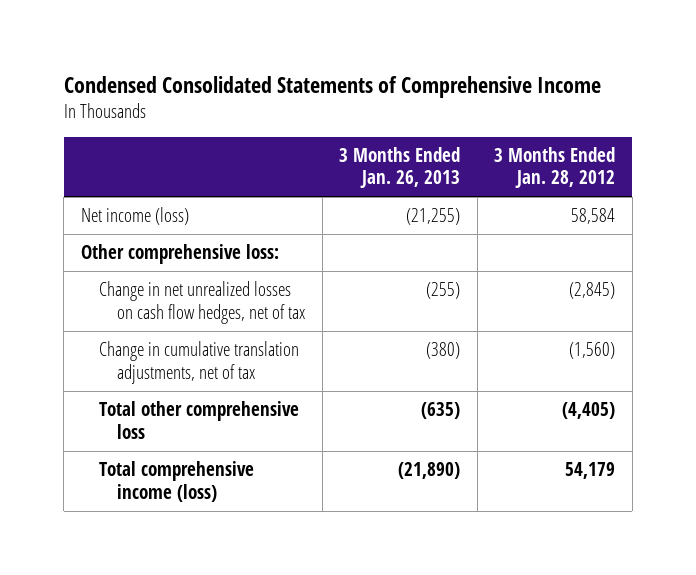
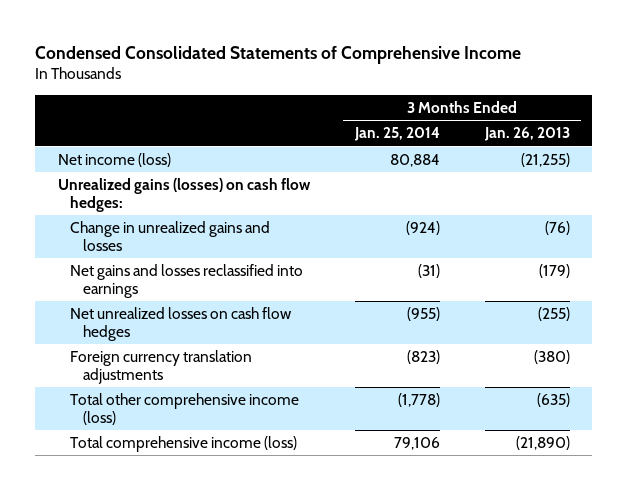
[494,146,616,189] 3 Months Ended Jan. 28, 2012 -> none
none -> [353,127,440,142] Jan. 25, 2014
[80,244,279,265] Other comprehensive loss: -> none
none -> [57,178,311,213] Unrealized gains (losses) on cash flow hedges:
none -> [70,221,271,252] Change in unrealized gains and losses
none -> [70,264,304,299] Net gains and losses reclassified into earnings
[98,281,305,324] Change in net unrealized losses on cash flow hedges, net of tax -> [70,307,293,342] Net unrealized losses on cash flow hedges
[98,341,299,384] Change in cumulative translation adjustments, net of tax -> [70,350,253,385] Foreign currency translation adjustments
[98,401,299,439] Total other comprehensive loss -> [70,393,300,426] Total other comprehensive income (loss)

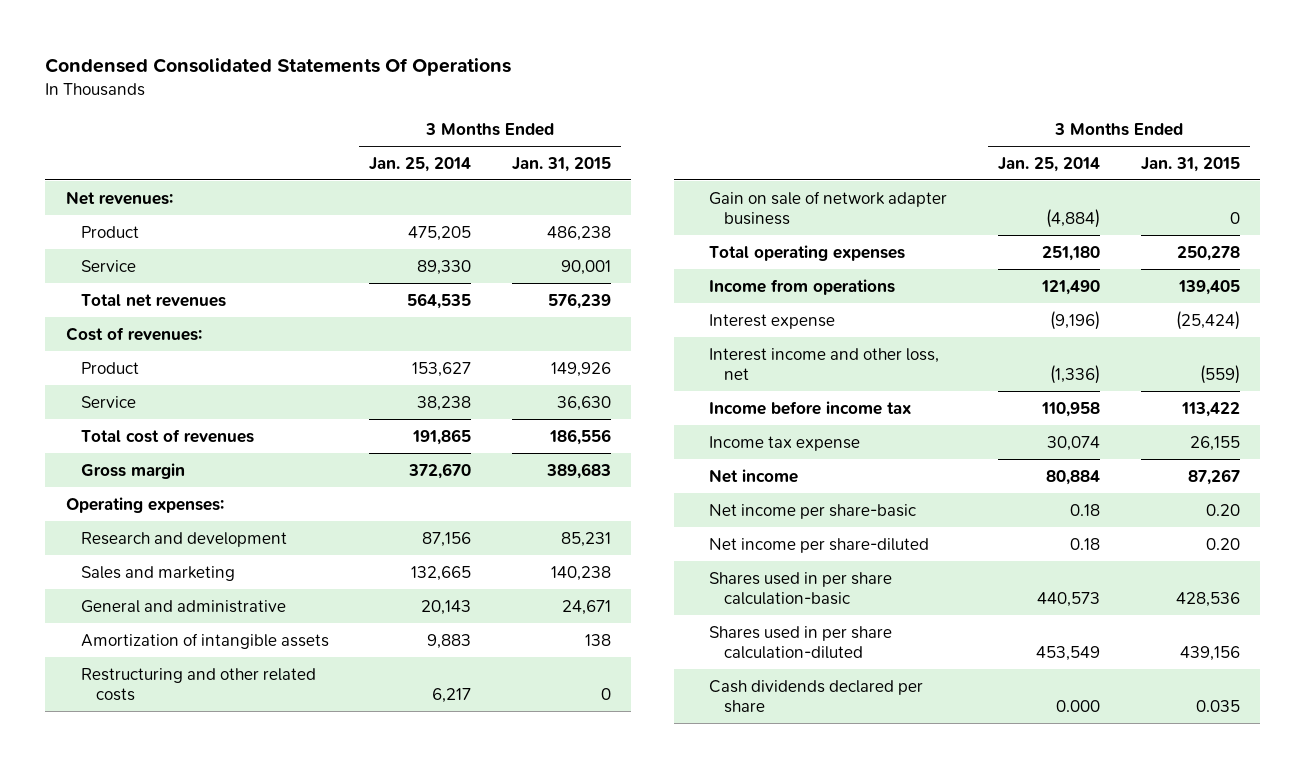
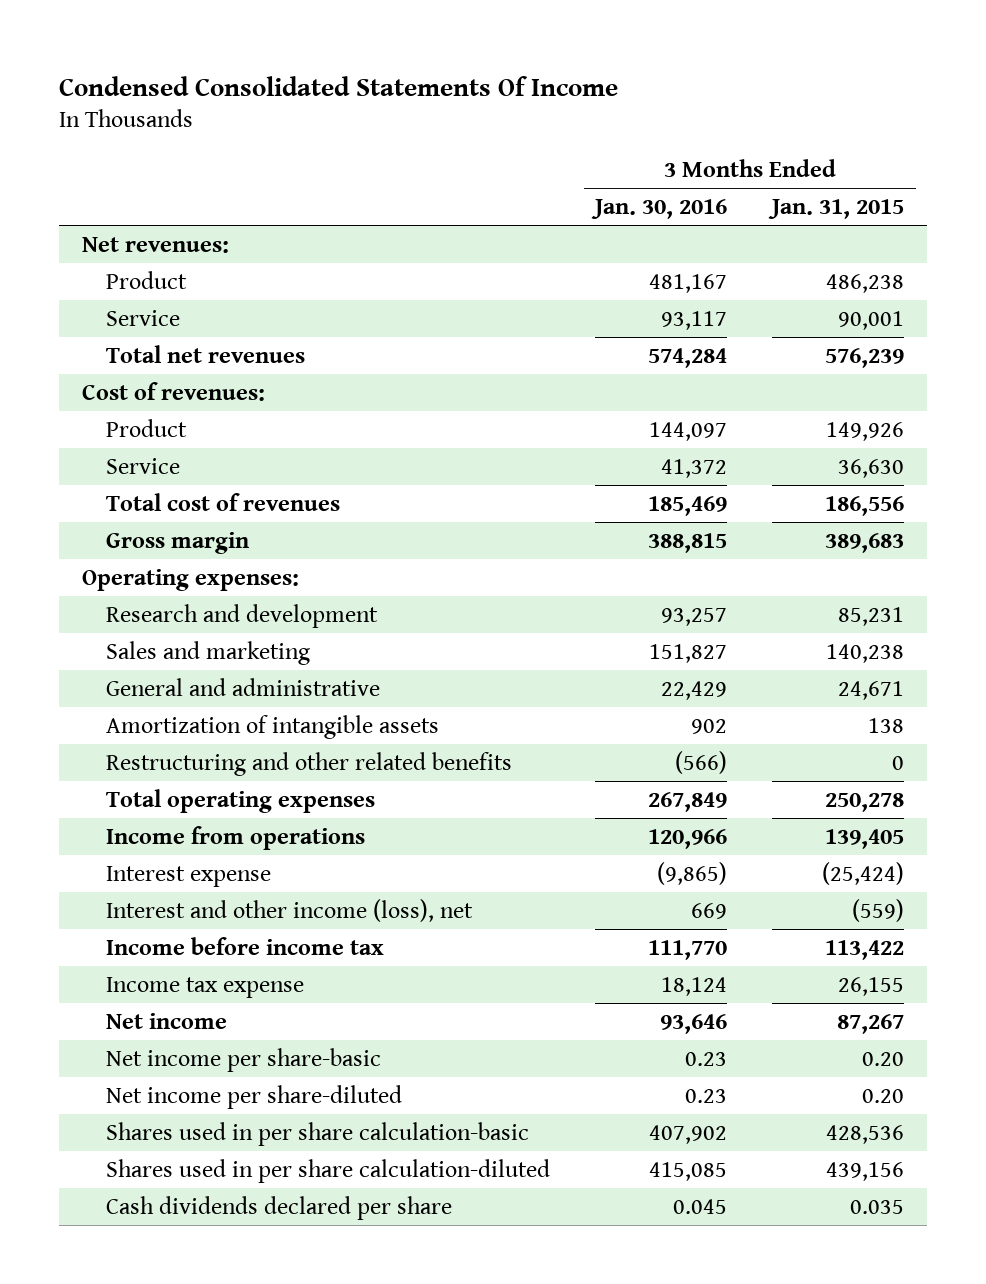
[45,57,512,76] Condensed Consolidated Statements Of Operations -> [59,75,619,96] Condensed Consolidated Statements Of Income
[369,156,472,172] Jan. 25, 2014 -> none
none -> [590,198,727,219] Jan. 30, 2016
[709,190,948,226] Gain on sale of network adapter business -> none
[80,667,316,702] Restructuring and other related costs -> [105,751,512,776] Restructuring and other related benefits
[709,347,940,381] Interest income and other loss, net -> [105,898,473,922] Interest and other income (loss), net

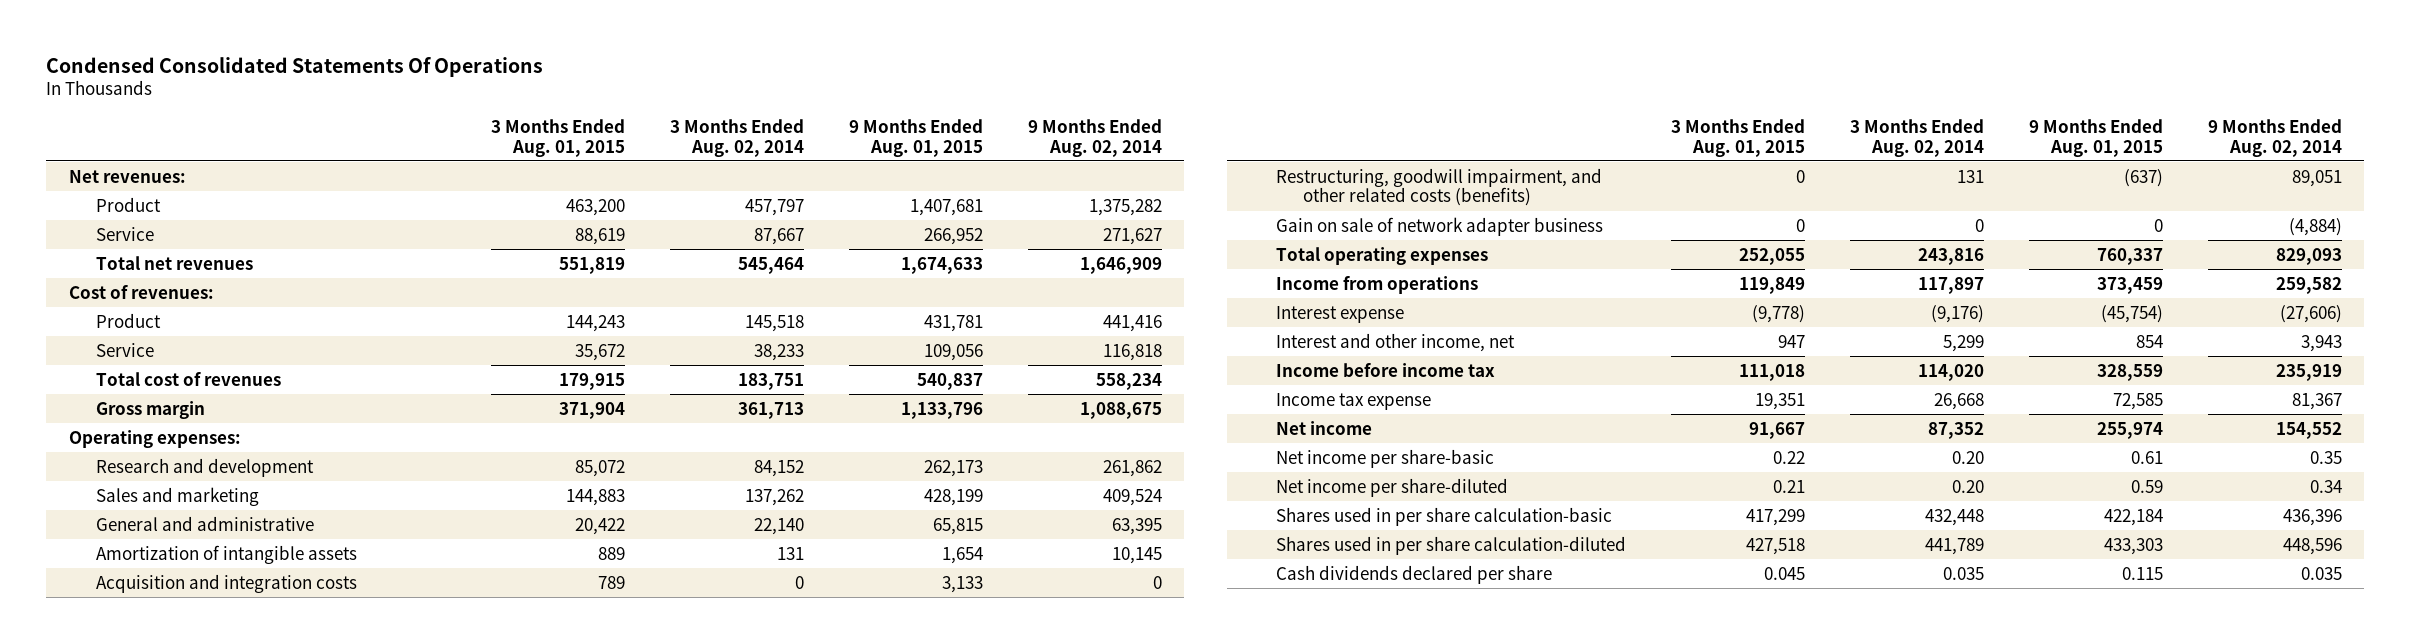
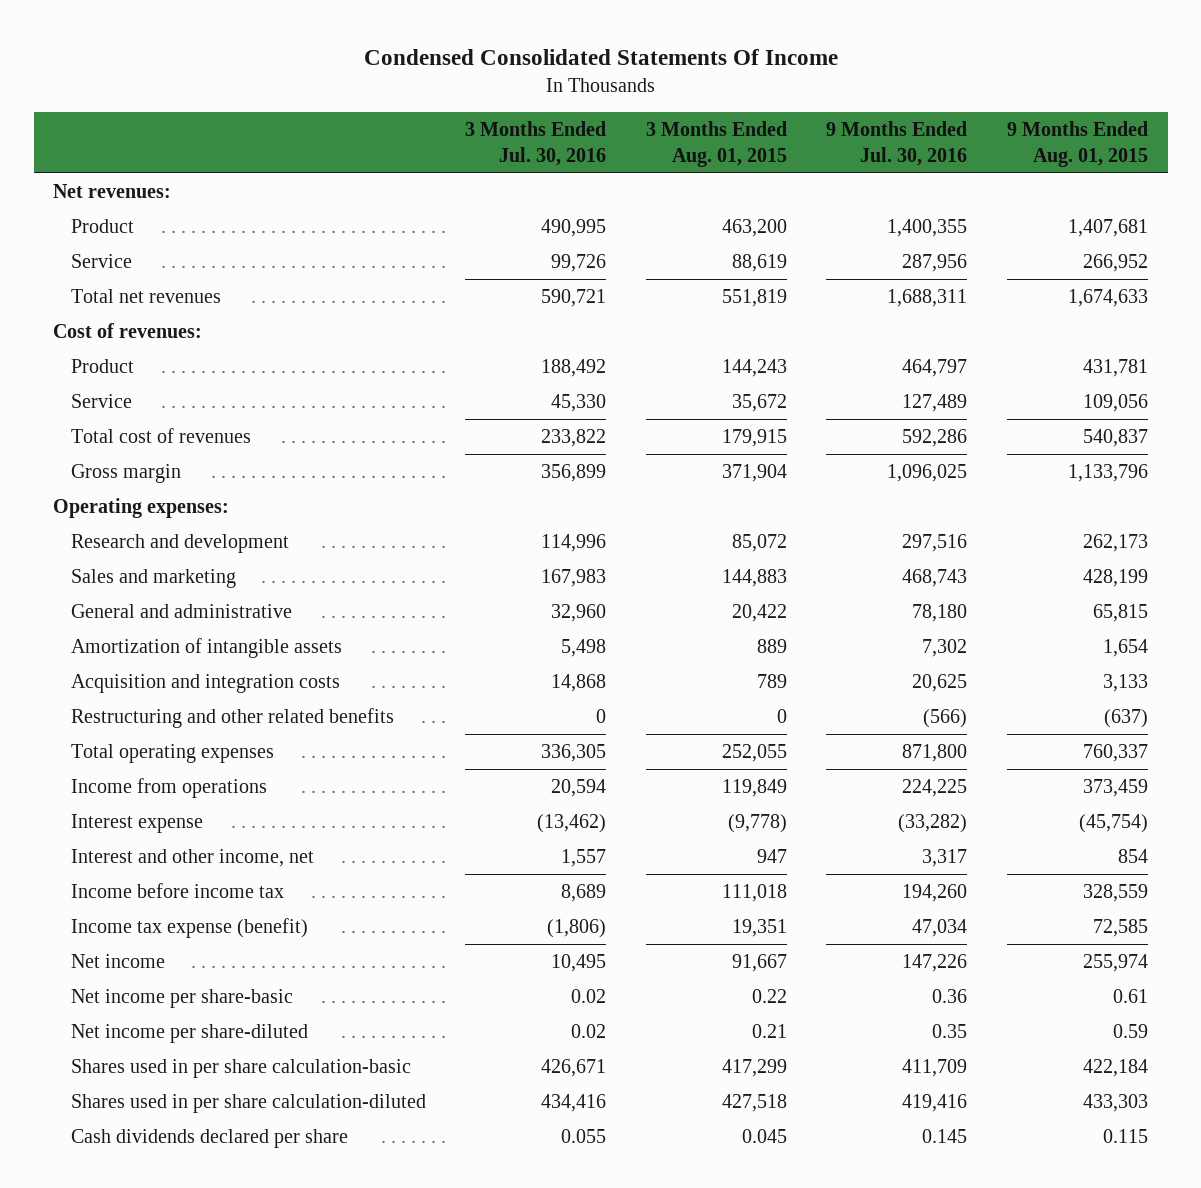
[46,56,544,77] Condensed Consolidated Statements Of Operations -> [363,49,838,66] Condensed Consolidated Statements Of Income
[669,118,804,157] 3 Months Ended Aug. 02, 2014 -> none
[1027,118,1162,157] 9 Months Ended Aug. 02, 2014 -> none
none -> [465,121,607,167] 3 Months Ended Jul. 30, 2016
none -> [826,121,968,167] 9 Months Ended Jul. 30, 2016
[1275,216,1603,236] Gain on sale of network adapter business -> none
[1275,167,1602,207] Restructuring, goodwill impairment, and other related costs (benefits) -> [70,707,394,728] Restructuring and other related benefits
[1275,392,1431,410] Income tax expense -> [70,917,308,938] Income tax expense (benefit)

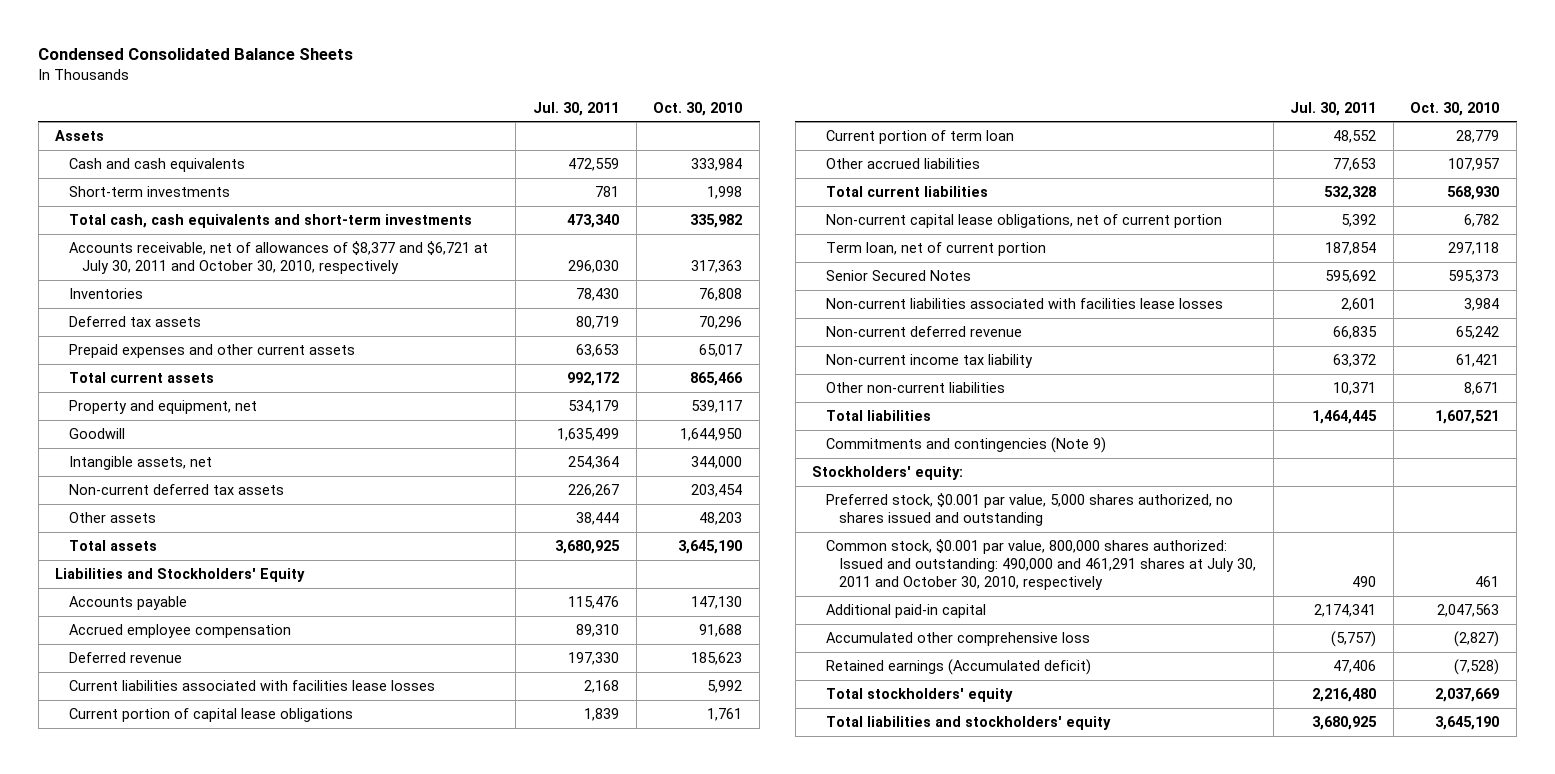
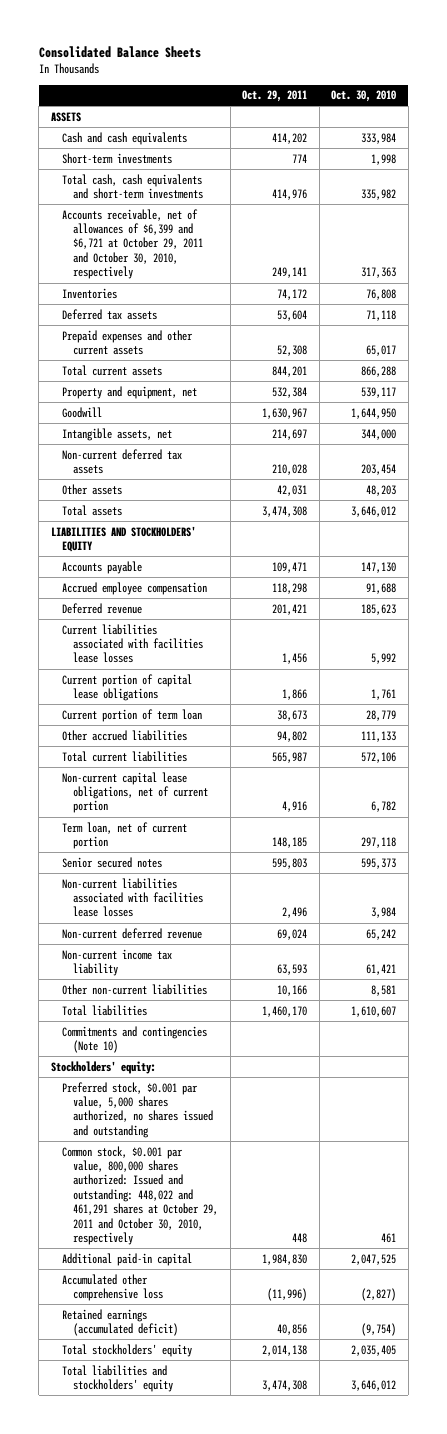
[38,48,354,61] Condensed Consolidated Balance Sheets -> [38,46,201,59] Consolidated Balance Sheets
[533,101,620,116] Jul. 30, 2011 -> none
none -> [242,90,308,103] Oct. 29, 2011
[55,129,105,141] Assets -> [50,111,81,122] ASSETS
[68,240,488,274] Accounts receivable, net of allowances of $8,377 and $6,721 at July 30, 2011 and October 30, 2010, respectively -> [62,208,204,280] Accounts receivable, net of allowances of $6,399 and $6,721 at October 29, 2011 and October 30, 2010, respectively
[699,315,743,329] 70,296 -> [366,309,397,321] 71,118
[690,371,744,386] 865,466 -> [361,365,397,377] 866,288
[678,539,743,554] 3,645,190 -> [351,505,397,517] 3,646,012
[55,567,306,582] Liabilities and Stockholders' Equity -> [50,525,196,552] LIABILITIES AND STOCKHOLDERS' EQUITY
[1448,157,1500,171] 107,957 -> [361,730,397,742] 111,133
[1447,185,1500,200] 568,930 -> [361,751,397,763] 572,106
[825,269,971,281] Senior Secured Notes -> [62,856,163,868] Senior secured notes
[1464,381,1500,395] 8,671 -> [371,984,397,996] 8,581
[1435,409,1500,424] 1,607,521 -> [351,1005,397,1017] 1,610,607
[825,436,1106,453] Commitments and contingencies (Note 9) -> [62,1025,208,1053] Commitments and contingencies (Note 10)
[825,538,1256,590] Common stock, $0.001 par value, 800,000 shares authorized: Issued and outstanding: 490,000 and 461,291 shares at July 30, 2011 and October 30, 2010, respectively -> [62,1145,219,1246] Common stock, $0.001 par value, 800,000 shares authorized: Issued and outstanding: 448,022 and 461,291 shares at October 29, 2011 and October 30, 2010, respectively
[1437,603,1500,617] 2,047,563 -> [351,1253,397,1265] 2,047,525
[825,658,1091,675] Retained earnings (Accumulated deficit) -> [62,1308,179,1336] Retained earnings (accumulated deficit)
[1454,658,1500,675] (7,528) -> [361,1322,397,1336] (9,754)
[1435,687,1500,702] 2,037,669 -> [351,1344,397,1356] 2,035,405
[1435,715,1500,730] 3,645,190 -> [351,1379,397,1391] 3,646,012

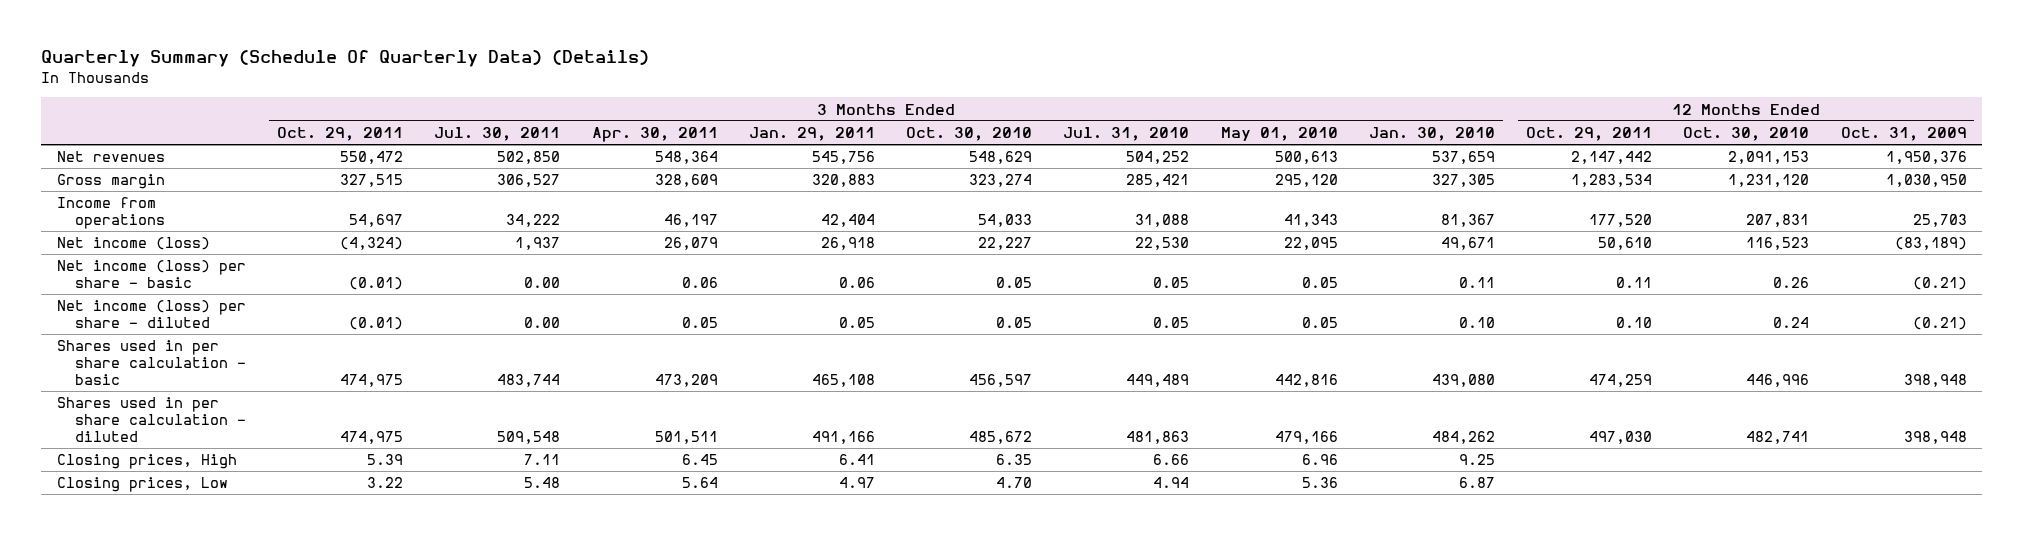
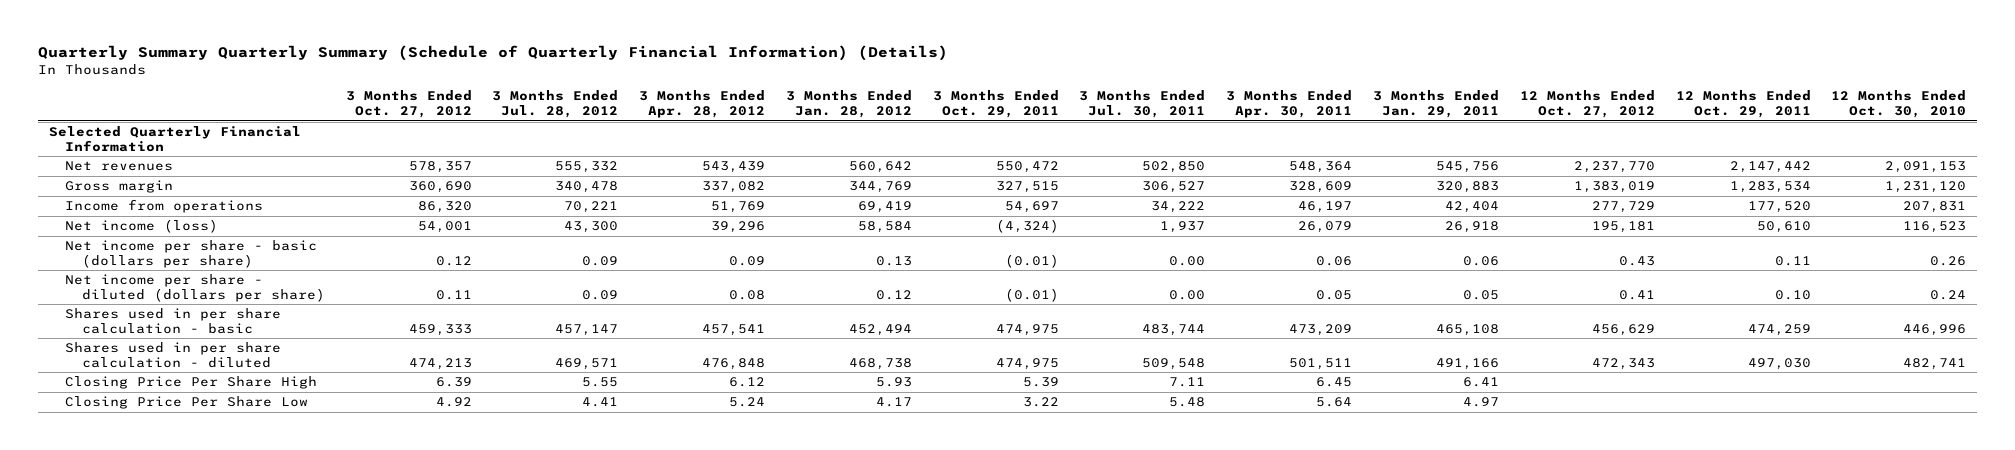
[41,50,650,68] Quarterly Summary (Schedule Of Quarterly Data) (Details) -> [38,45,949,62] Quarterly Summary Quarterly Summary (Schedule of Quarterly Financial Information) (Details)
[906,127,1033,142] Oct. 30, 2010 -> none
[1063,127,1190,142] Jul. 31, 2010 -> none
[1220,127,1338,142] May 01, 2010 -> none
[1368,127,1495,142] Jan. 30, 2010 -> none
[1840,127,1967,142] Oct. 31, 2009 -> none
none -> [345,90,472,119] 3 Months Ended Oct. 27, 2012
none -> [492,90,619,119] 3 Months Ended Jul. 28, 2012
none -> [639,90,766,119] 3 Months Ended Apr. 28, 2012
none -> [785,90,912,119] 3 Months Ended Jan. 28, 2012
none -> [1519,90,1655,119] 12 Months Ended Oct. 27, 2012
none -> [48,126,301,152] Selected Quarterly Financial Information
[56,260,246,289] Net income (loss) per share - basic -> [65,240,318,268] Net income per share - basic (dollars per share)
[56,300,246,329] Net income (loss) per share - diluted -> [65,274,325,302] Net income per share - diluted (dollars per share)
[56,454,237,470] Closing prices, High -> [65,376,318,390] Closing Price Per Share High
[56,477,228,493] Closing prices, Low -> [65,396,309,410] Closing Price Per Share Low

